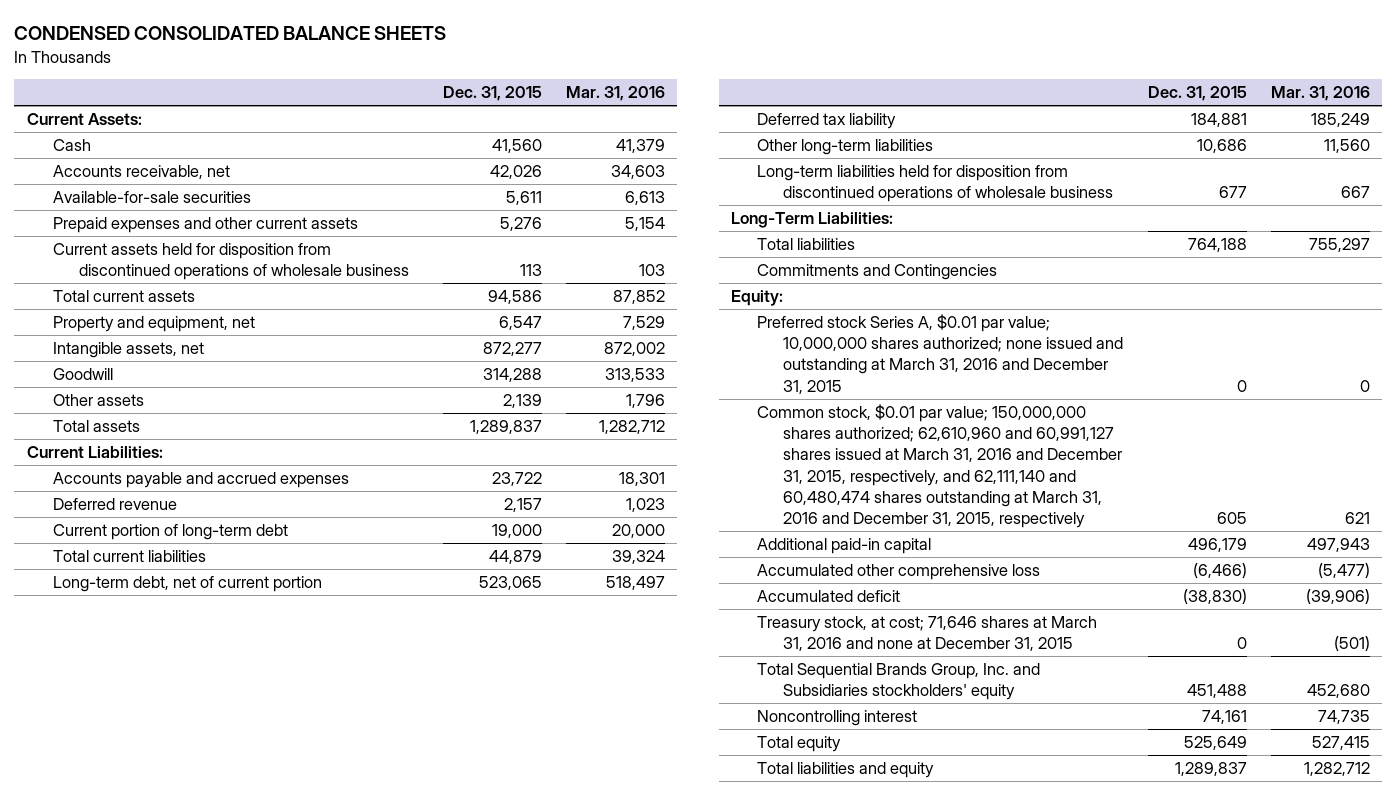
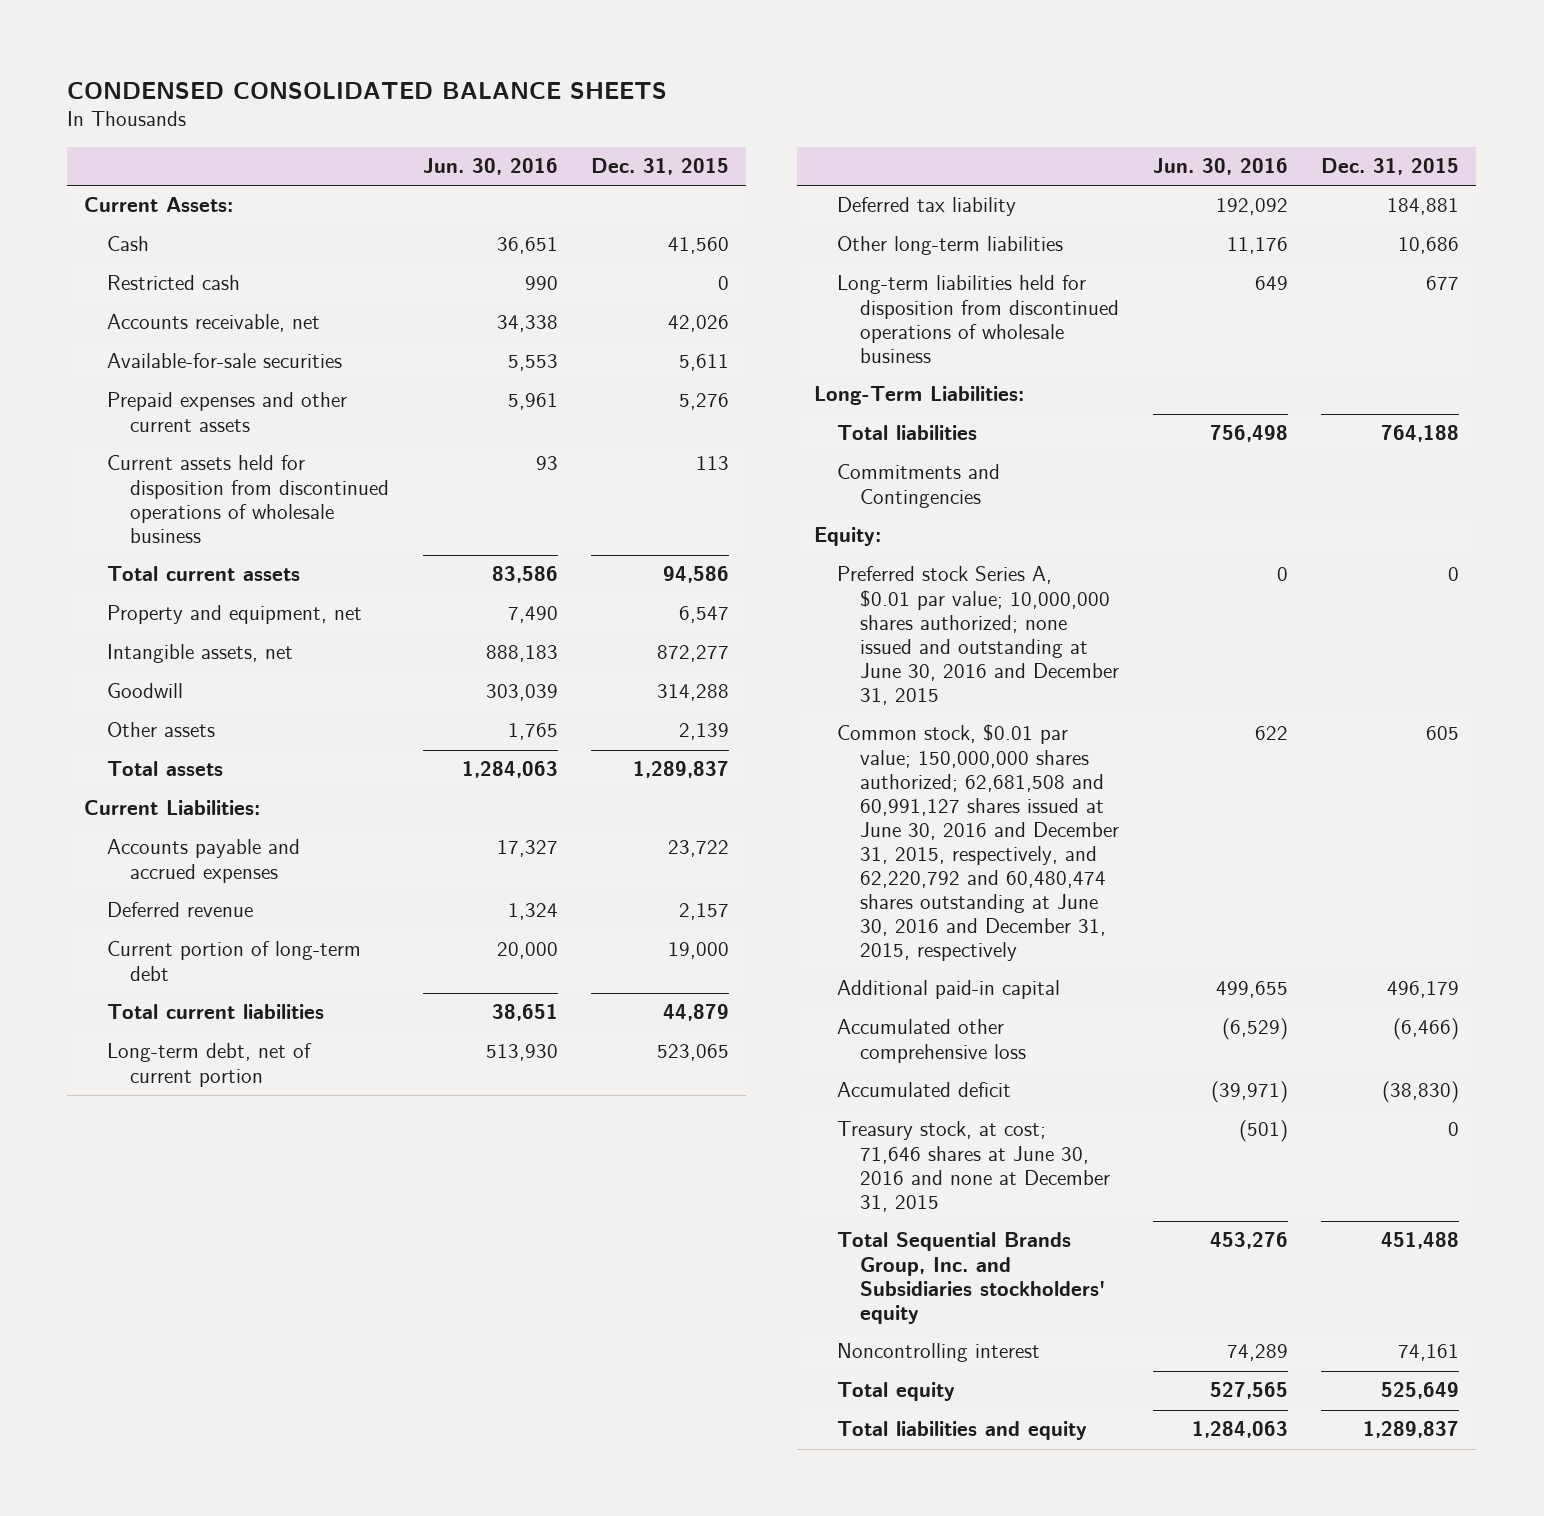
[566,86,666,102] Mar. 31, 2016 -> none
none -> [422,158,558,176] Jun. 30, 2016
none -> [106,275,240,291] Restricted cash
[757,314,1124,394] Preferred stock Series A, $0.01 par value; 10,000,000 shares authorized; none issued and outstanding at March 31, 2016 and December 31, 2015 -> [836,566,1119,705] Preferred stock Series A, $0.01 par value; 10,000,000 shares authorized; none issued and outstanding at June 30, 2016 and December 31, 2015
[757,404,1123,529] Common stock, $0.01 par value; 150,000,000 shares authorized; 62,610,960 and 60,991,127 shares issued at March 31, 2016 and December 31, 2015, respectively, and 62,111,140 and 60,480,474 shares outstanding at March 31, 2016 and December 31, 2015, respectively -> [836,724,1119,962] Common stock, $0.01 par value; 150,000,000 shares authorized; 62,681,508 and 60,991,127 shares issued at June 30, 2016 and December 31, 2015, respectively, and 62,220,792 and 60,480,474 shares outstanding at June 30, 2016 and December 31, 2015, respectively
[757,616,1098,652] Treasury stock, at cost; 71,646 shares at March 31, 2016 and none at December 31, 2015 -> [836,1121,1110,1212] Treasury stock, at cost; 71,646 shares at June 30, 2016 and none at December 31, 2015

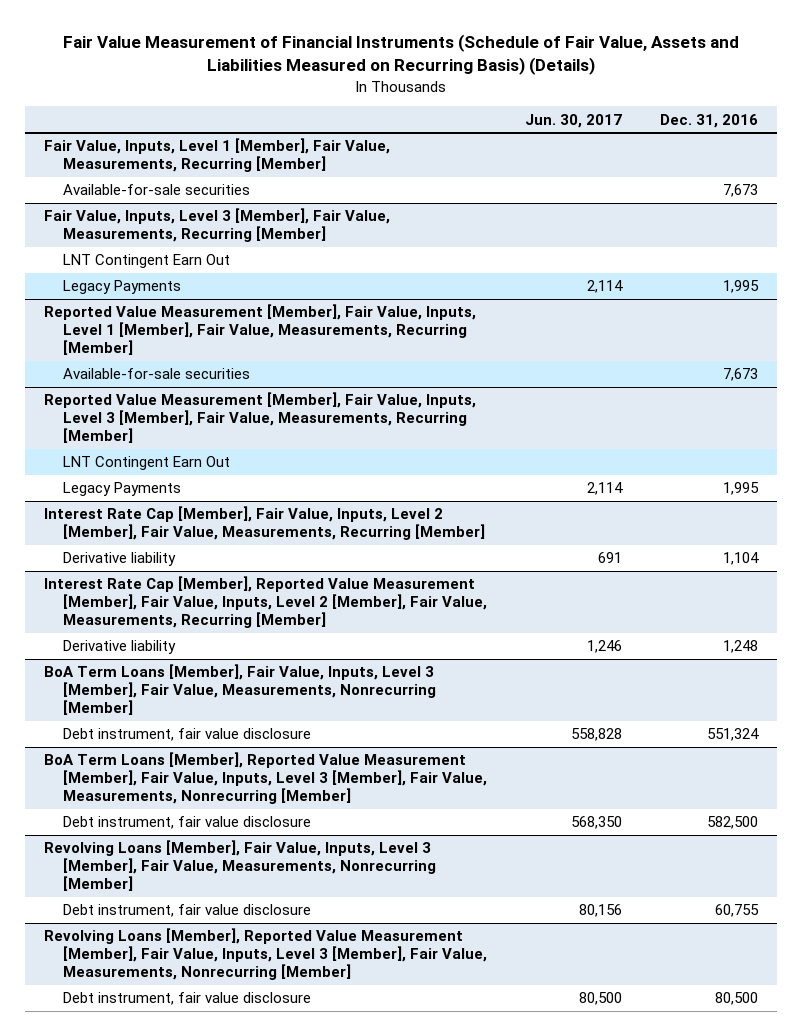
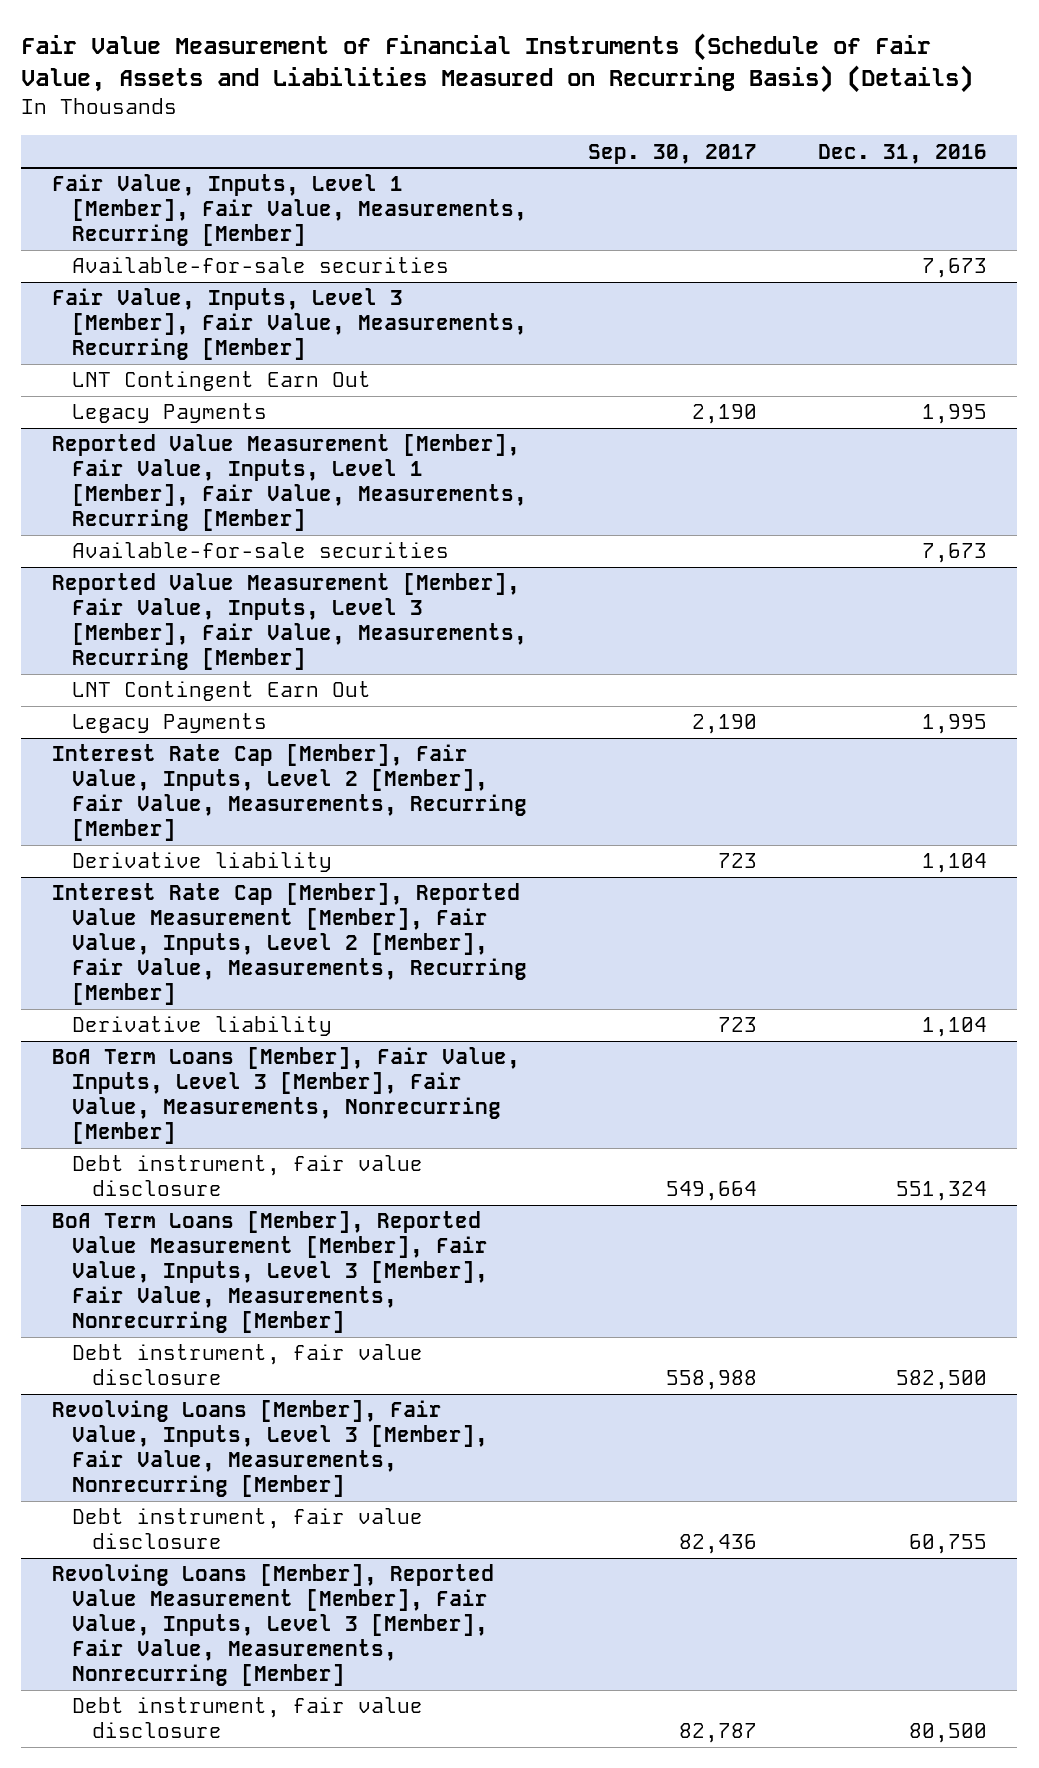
[524,113,622,128] Jun. 30, 2017 -> none
none -> [587,143,757,164] Sep. 30, 2017
[723,640,759,654] 1,248 -> [921,1017,987,1038] 1,104

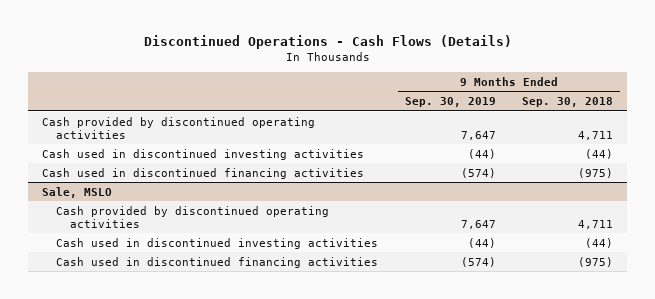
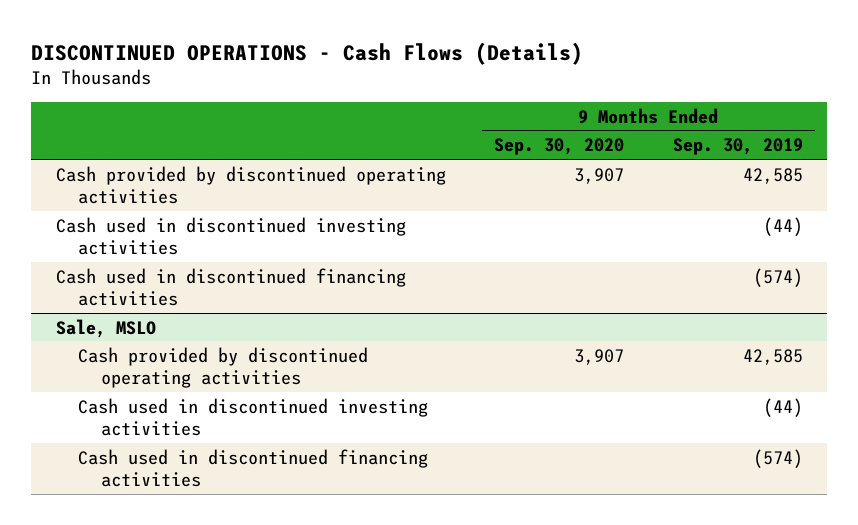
[143,34,512,49] Discontinued Operations - Cash Flows (Details) -> [31,41,584,65] DISCONTINUED OPERATIONS - Cash Flows (Details)
[522,97,614,108] Sep. 30, 2018 -> none
none -> [494,138,625,156] Sep. 30, 2020
[460,130,496,140] 7,647 -> [742,167,803,184] 42,585
[460,219,496,229] 7,647 -> [742,348,803,365] 42,585

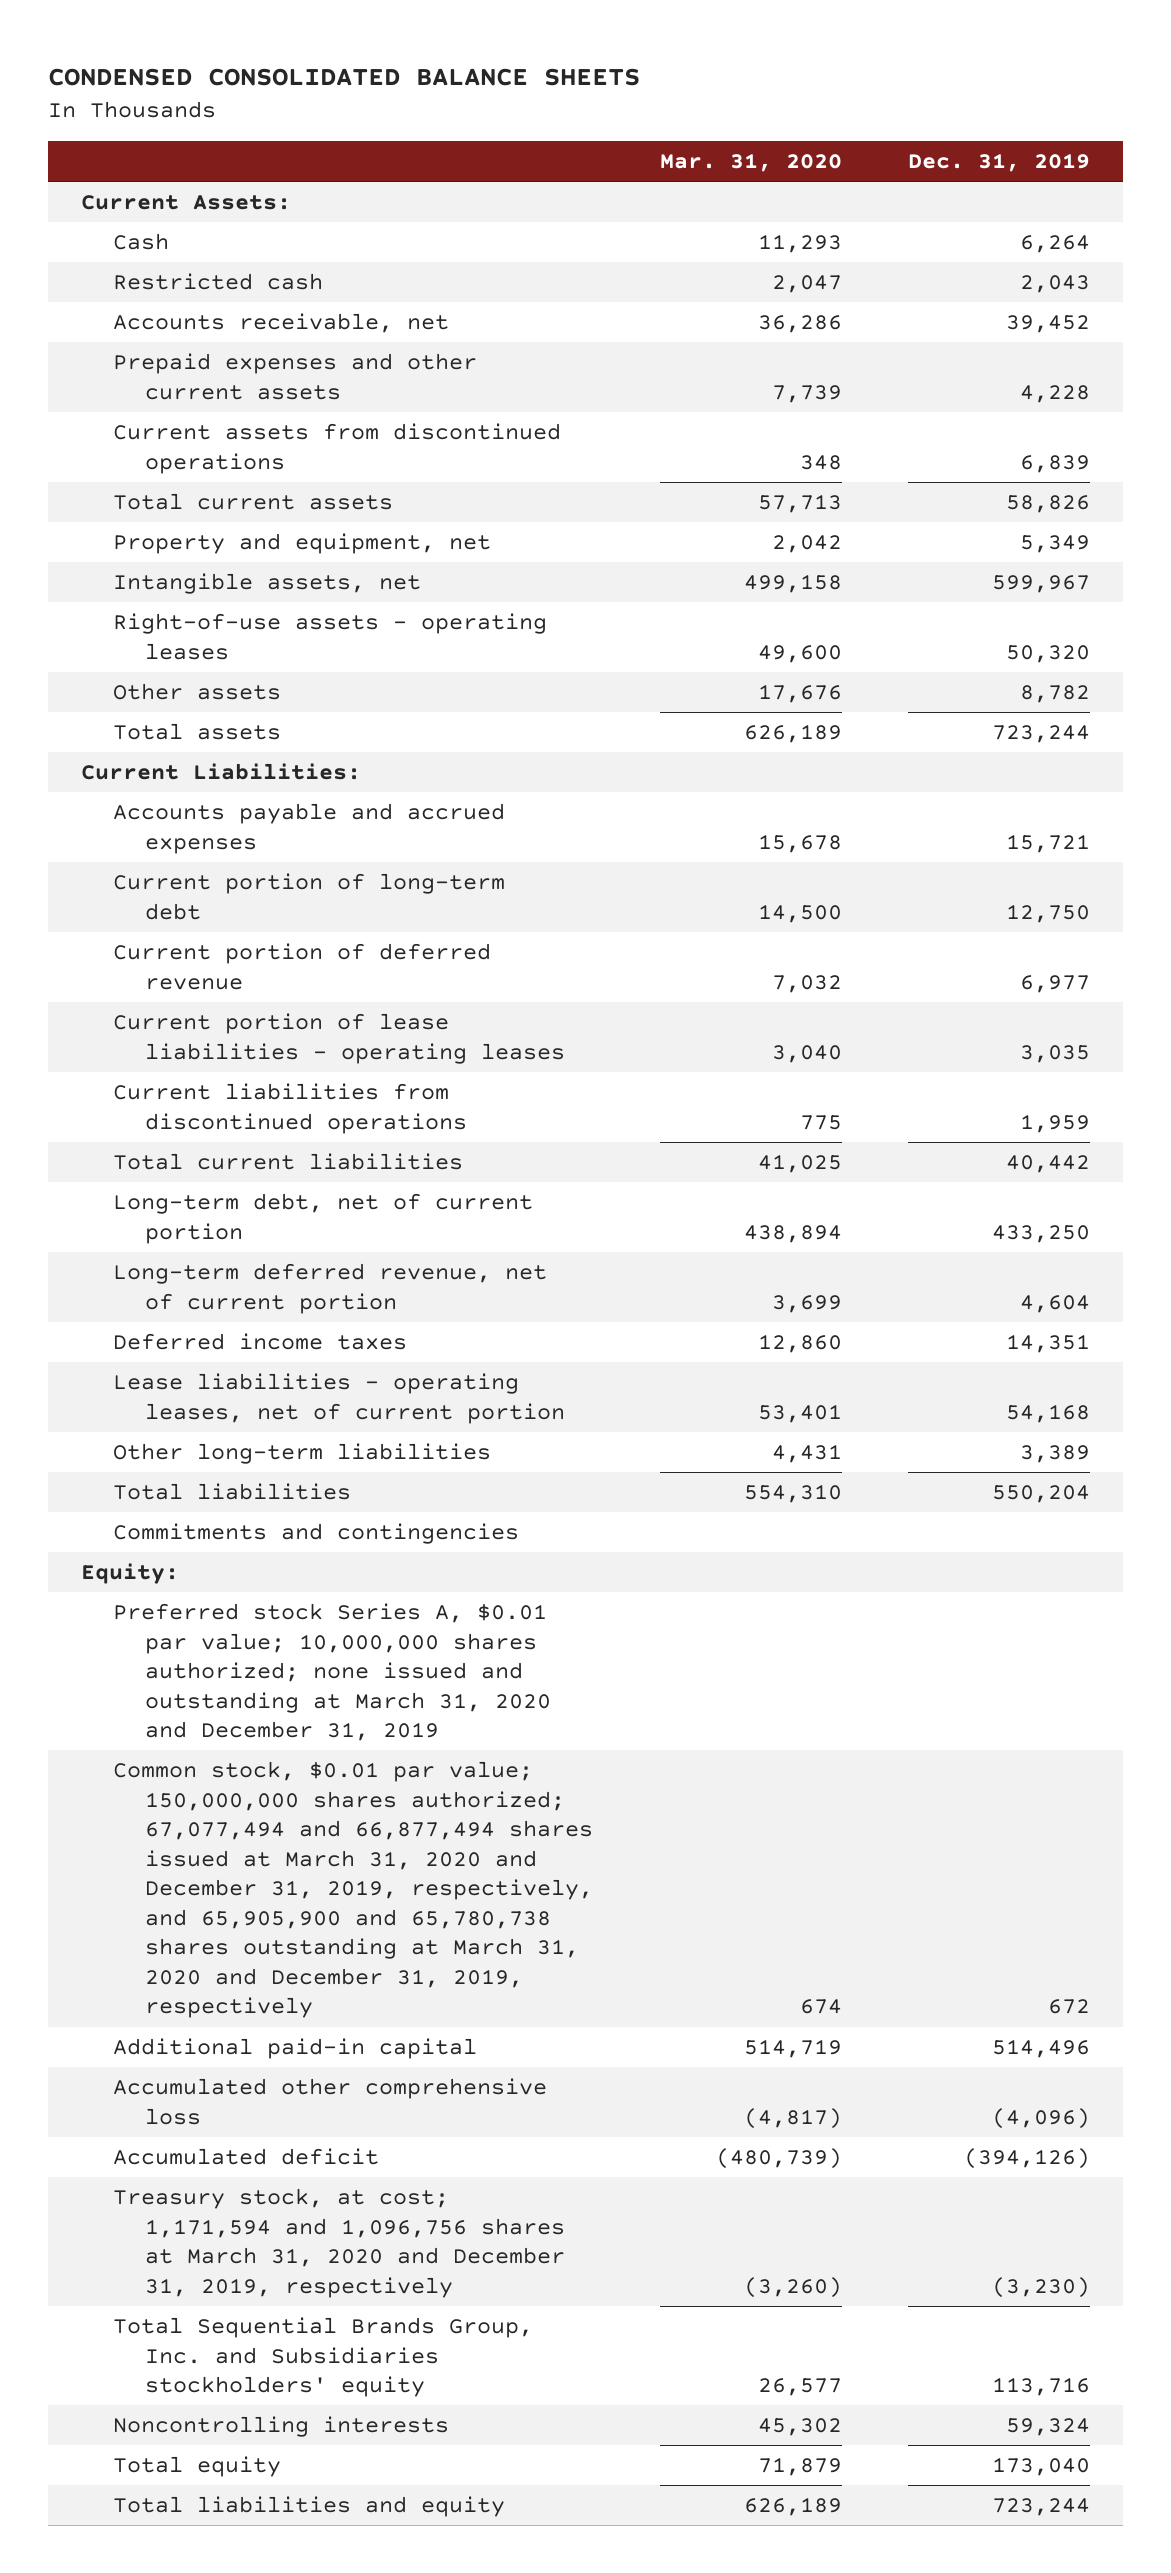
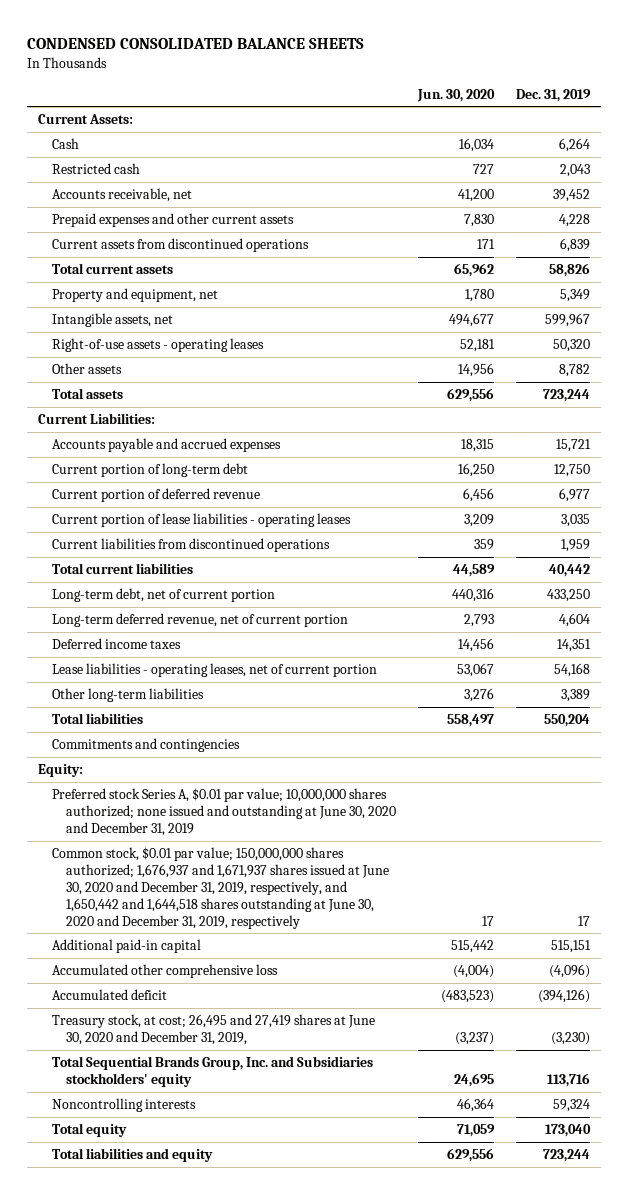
[659,152,842,172] Mar. 31, 2020 -> none
none -> [416,88,495,102] Jun. 30, 2020
[113,1603,552,1742] Preferred stock Series A, $0.01 par value; 10,000,000 shares authorized; none issued and outstanding at March 31, 2020 and December 31, 2019 -> [52,788,397,837] Preferred stock Series A, $0.01 par value; 10,000,000 shares authorized; none issued and outstanding at June 30, 2020 and December 31, 2019
[113,1761,594,2019] Common stock, $0.01 par value; 150,000,000 shares authorized; 67,077,494 and 66,877,494 shares issued at March 31, 2020 and December 31, 2019, respectively, and 65,905,900 and 65,780,738 shares outstanding at March 31, 2020 and December 31, 2019, respectively -> [52,847,390,930] Common stock, $0.01 par value; 150,000,000 shares authorized; 1,676,937 and 1,671,937 shares issued at June 30, 2020 and December 31, 2019, respectively, and 1,650,442 and 1,644,518 shares outstanding at June 30, 2020 and December 31, 2019, respectively
[1048,1999,1091,2015] 672 -> [577,916,590,927] 17
[992,2039,1091,2059] 514,496 -> [550,940,591,954] 515,151
[113,2188,566,2298] Treasury stock, at cost; 1,171,594 and 1,096,756 shares at March 31, 2020 and December 31, 2019, respectively -> [52,1014,376,1046] Treasury stock, at cost; 26,495 and 27,419 shares at June 30, 2020 and December 31, 2019,

